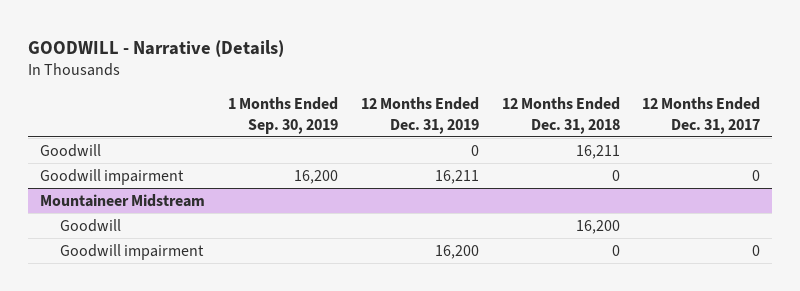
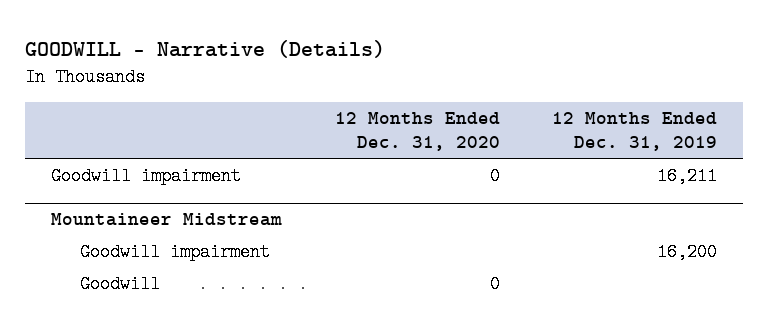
[227,97,338,134] 1 Months Ended Sep. 30, 2019 -> none
[501,97,620,134] 12 Months Ended Dec. 31, 2018 -> none
[642,97,761,134] 12 Months Ended Dec. 31, 2017 -> none
none -> [334,111,500,152] 12 Months Ended Dec. 31, 2020
[39,143,101,157] Goodwill -> none
[59,218,121,232] Goodwill -> [80,274,161,293] Goodwill

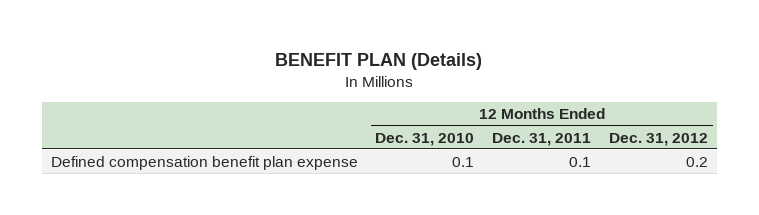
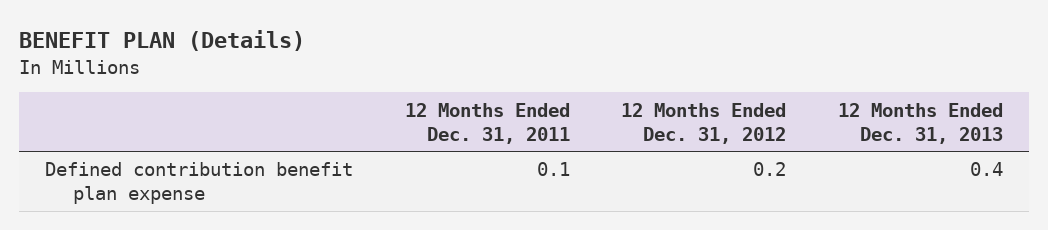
[375,132,475,146] Dec. 31, 2010 -> none
none -> [838,102,1004,144] 12 Months Ended Dec. 31, 2013
[50,156,358,171] Defined compensation benefit plan expense -> [44,162,353,205] Defined contribution benefit plan expense

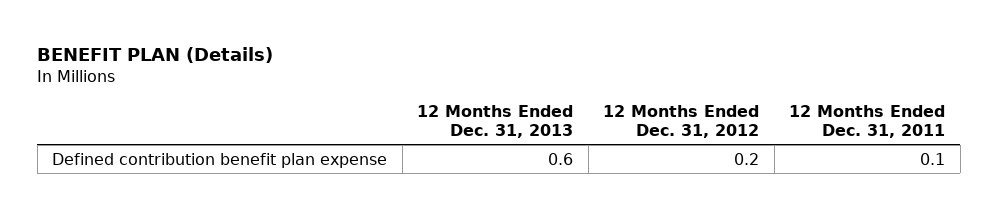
[970,162,1004,177] 0.4 -> [548,152,574,165] 0.6

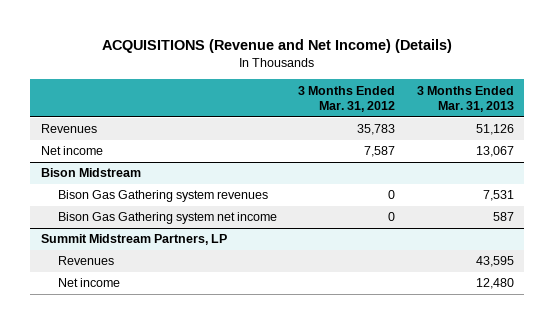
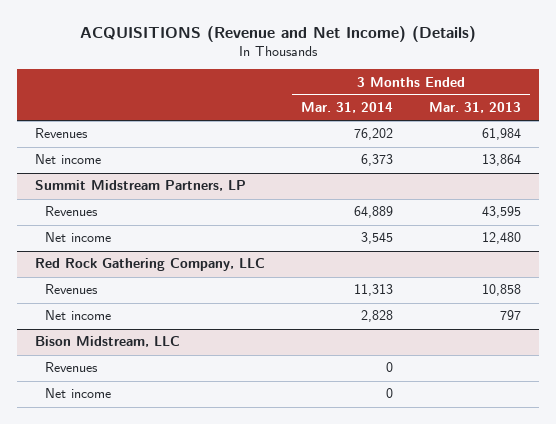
[298,85,396,113] 3 Months Ended Mar. 31, 2012 -> none
none -> [301,102,394,114] Mar. 31, 2014
[40,168,141,178] Bison Midstream -> none
[57,190,268,203] Bison Gas Gathering system revenues -> none
[57,212,277,225] Bison Gas Gathering system net income -> none
[475,124,514,136] 51,126 -> [481,128,521,141] 61,984
[475,146,514,158] 13,067 -> [481,154,521,167] 13,864
none -> [35,258,266,272] Red Rock Gathering Company, LLC
none -> [44,284,98,295] Revenues
none -> [44,310,111,321] Net income
none -> [35,336,181,348] Bison Midstream, LLC
none -> [44,362,98,373] Revenues
none -> [44,388,111,399] Net income

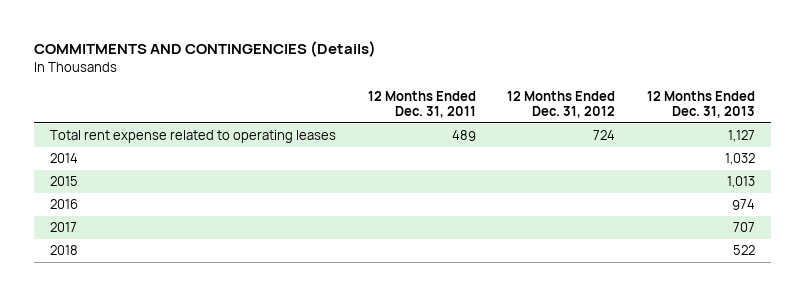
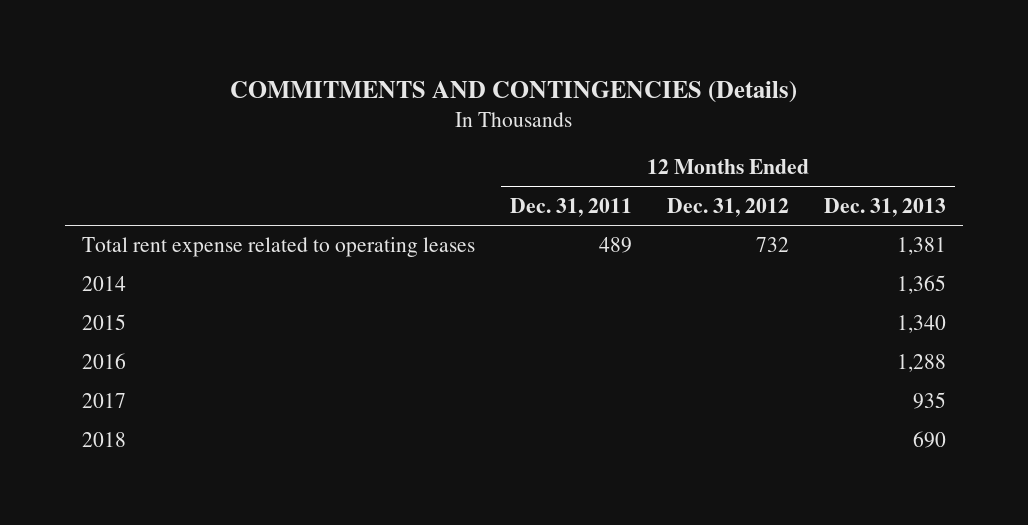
[593,130,616,141] 724 -> [755,237,789,253] 732
[728,130,756,143] 1,127 -> [896,237,946,256] 1,381
[725,153,756,166] 1,032 -> [896,275,946,295] 1,365
[727,176,756,189] 1,013 -> [896,315,946,334] 1,340
[732,199,756,211] 974 -> [896,354,946,373] 1,288
[733,222,756,233] 707 -> [912,392,946,410] 935
[733,245,756,256] 522 -> [912,431,946,449] 690

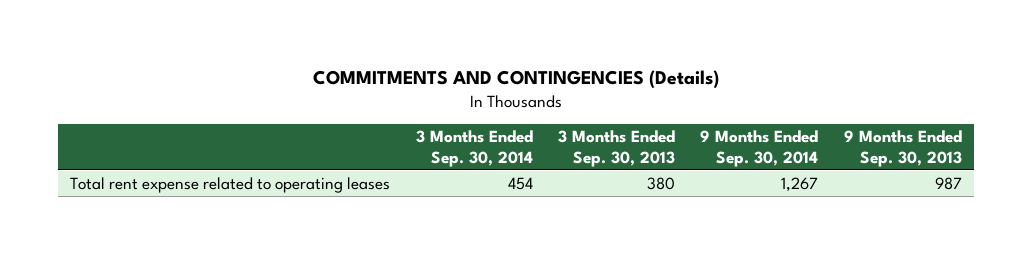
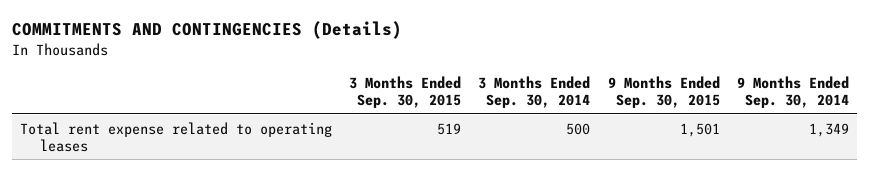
[558,130,676,167] 3 Months Ended Sep. 30, 2013 -> none
[843,130,962,167] 9 Months Ended Sep. 30, 2013 -> none
none -> [349,76,462,109] 3 Months Ended Sep. 30, 2015
none -> [607,76,720,109] 9 Months Ended Sep. 30, 2015
[507,177,533,191] 454 -> [566,122,591,135] 500
[781,177,819,193] 1,267 -> [808,122,849,137] 1,349

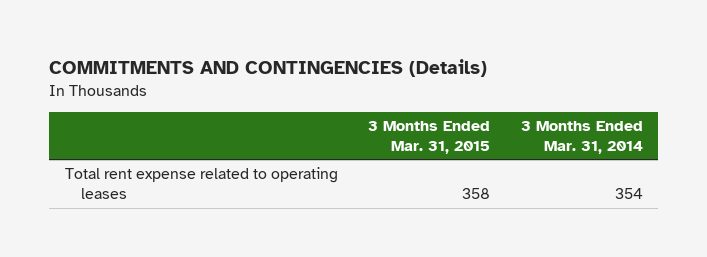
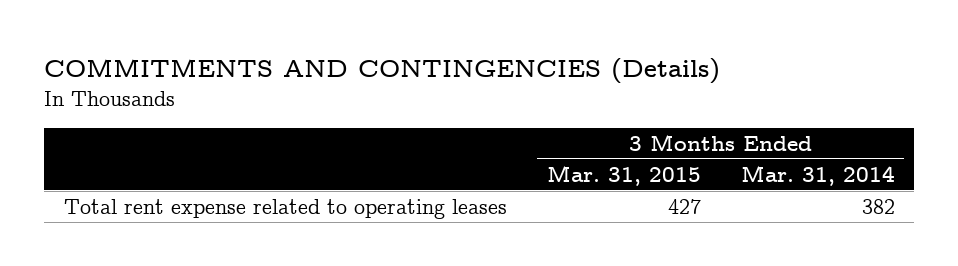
[462,188,491,200] 358 -> [667,198,701,214] 427
[614,188,643,200] 354 -> [861,198,895,214] 382

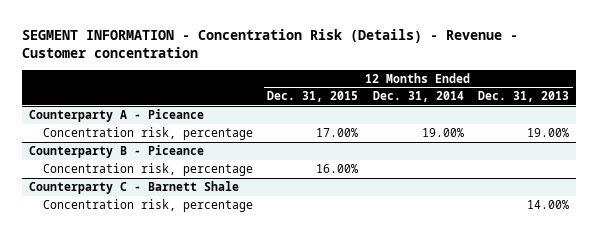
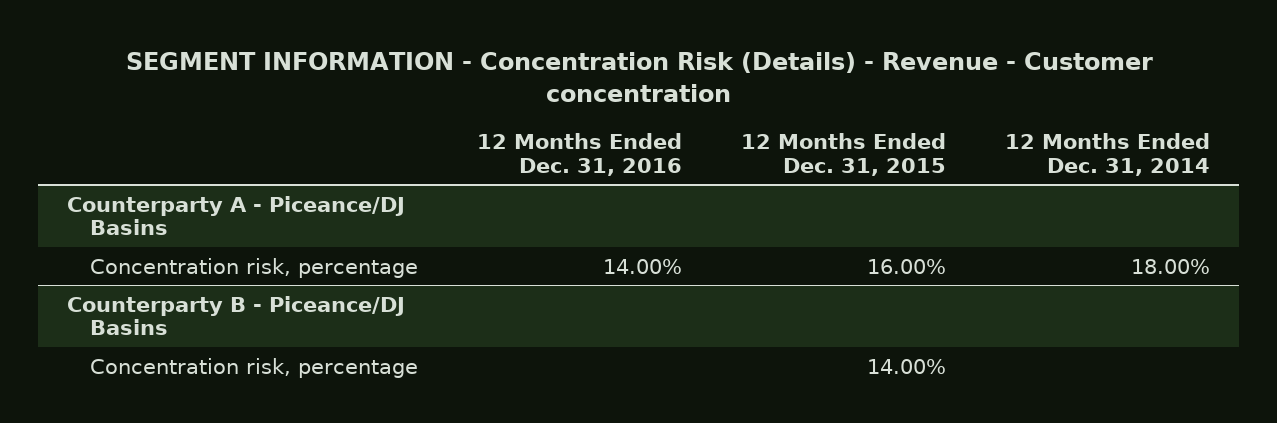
[478,91,570,103] Dec. 31, 2013 -> none
none -> [476,132,682,176] 12 Months Ended Dec. 31, 2016
[29,180,240,194] Counterparty C - Barnett Shale -> none
[42,198,253,212] Concentration risk, percentage -> none
[29,108,205,122] Counterparty A - Piceance -> [67,195,406,236] Counterparty A - Piceance/DJ Basins
[316,127,359,137] 17.00% -> [866,258,946,274] 16.00%
[421,127,464,137] 19.00% -> [1130,258,1210,274] 18.00%
[29,144,205,158] Counterparty B - Piceance -> [67,295,406,336] Counterparty B - Piceance/DJ Basins
[316,163,359,173] 16.00% -> [866,358,946,374] 14.00%

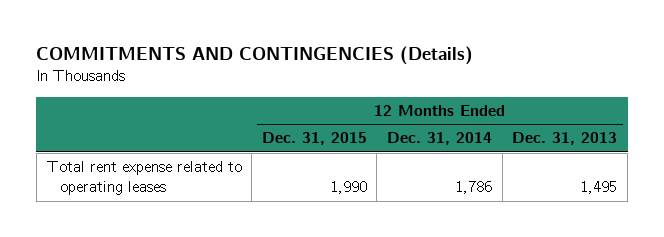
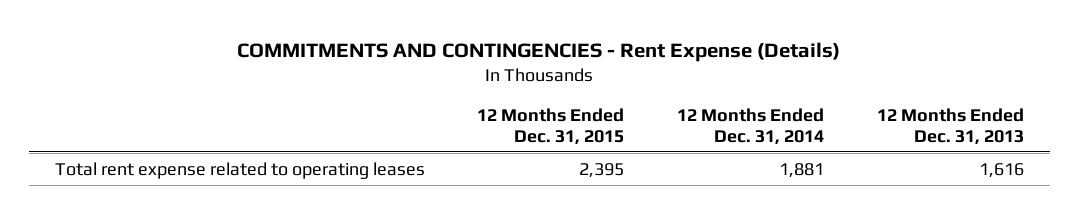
[36,46,474,66] COMMITMENTS AND CONTINGENCIES (Details) -> [237,41,841,62] COMMITMENTS AND CONTINGENCIES - Rent Expense (Details)
[329,181,367,195] 1,990 -> [579,162,625,178] 2,395
[455,181,493,195] 1,786 -> [778,162,824,178] 1,881
[580,181,618,195] 1,495 -> [978,162,1024,178] 1,616

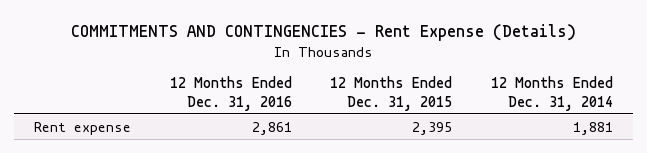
[876,107,1024,146] 12 Months Ended Dec. 31, 2013 -> none
none -> [169,76,292,111] 12 Months Ended Dec. 31, 2016
[54,161,425,179] Total rent expense related to operating leases -> [33,122,131,136] Rent expense

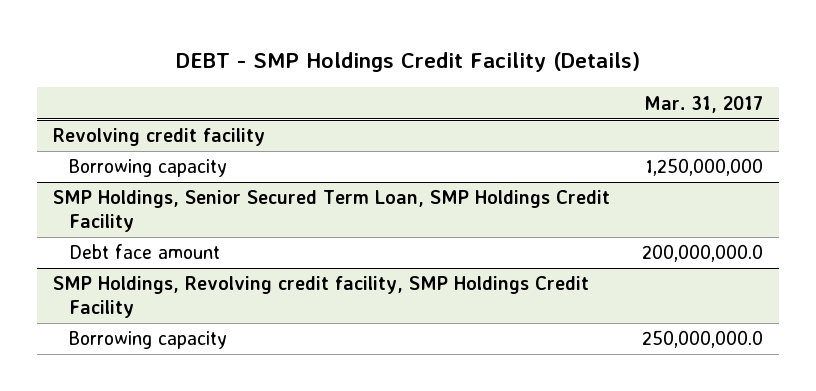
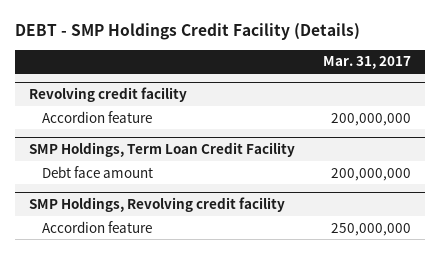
[68,159,227,178] Borrowing capacity -> none
[68,331,227,350] Borrowing capacity -> none
none -> [42,110,153,123] Accordion feature
[53,190,611,232] SMP Holdings, Senior Secured Term Loan, SMP Holdings Credit Facility -> [28,142,295,158] SMP Holdings, Term Loan Credit Facility
[642,244,764,263] 200,000,000.0 -> [330,167,411,181] 200,000,000
[53,276,590,318] SMP Holdings, Revolving credit facility, SMP Holdings Credit Facility -> [28,197,285,213] SMP Holdings, Revolving credit facility
none -> [42,220,153,233] Accordion feature

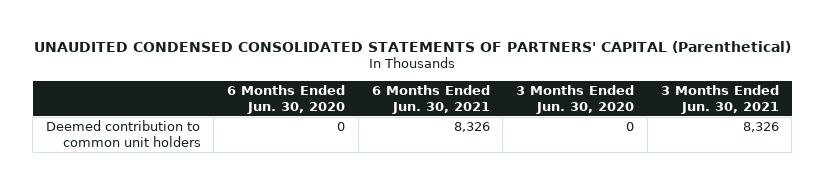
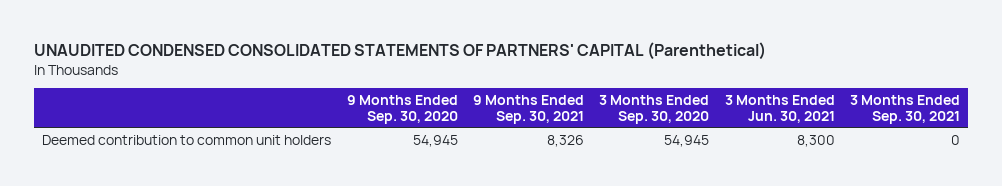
[227,84,346,114] 6 Months Ended Jun. 30, 2020 -> none
[371,84,490,114] 6 Months Ended Jun. 30, 2021 -> none
[516,84,635,114] 3 Months Ended Jun. 30, 2020 -> none
none -> [346,94,458,125] 9 Months Ended Sep. 30, 2020
none -> [473,94,585,125] 9 Months Ended Sep. 30, 2021
none -> [599,94,710,125] 3 Months Ended Sep. 30, 2020
none -> [850,94,961,125] 3 Months Ended Sep. 30, 2021
[742,122,779,133] 8,326 -> [796,135,835,148] 8,300

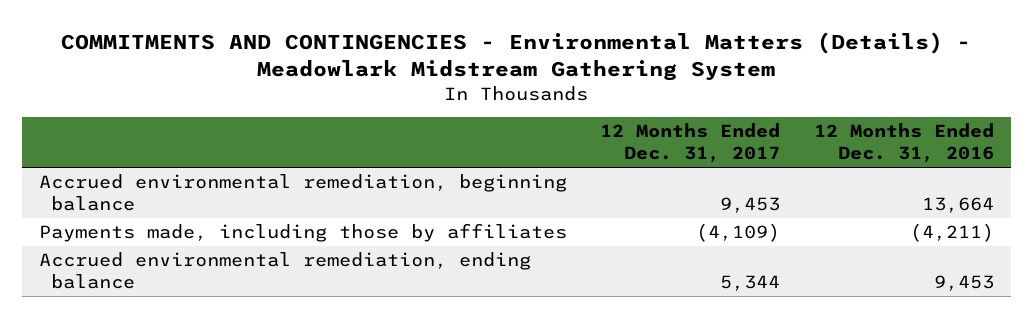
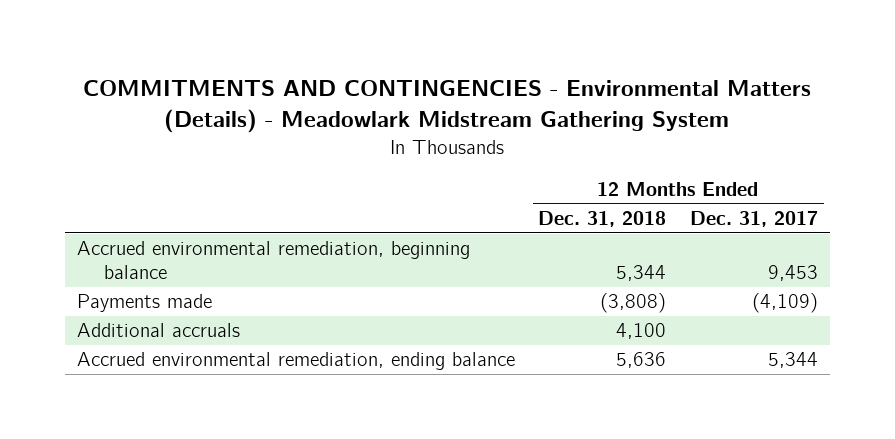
[814,123,995,164] 12 Months Ended Dec. 31, 2016 -> none
none -> [538,211,667,228] Dec. 31, 2018
[38,223,567,243] Payments made, including those by affiliates -> [76,294,212,313] Payments made
none -> [76,323,240,338] Additional accruals

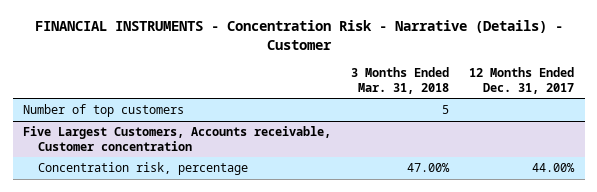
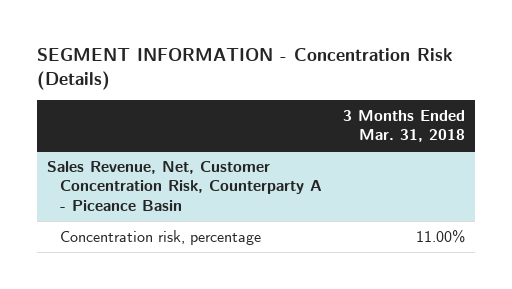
[34,20,563,51] FINANCIAL INSTRUMENTS - Concentration Risk - Narrative (Details) - Customer -> [36,47,453,90] SEGMENT INFORMATION - Concentration Risk (Details)
[469,67,575,94] 12 Months Ended Dec. 31, 2017 -> none
[22,104,184,118] Number of top customers -> none
[22,126,331,151] Five Largest Customers, Accounts receivable, Customer concentration -> none
none -> [47,160,323,211] Sales Revenue, Net, Customer Concentration Risk, Counterparty A - Piceance Basin
[407,163,451,173] 47.00% -> [415,228,465,243] 11.00%

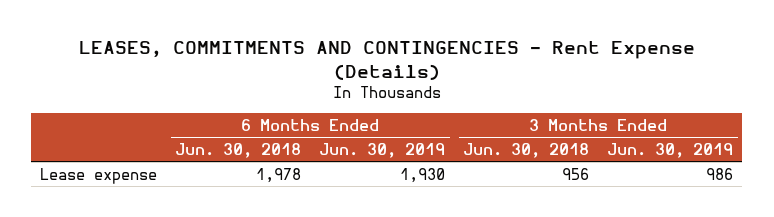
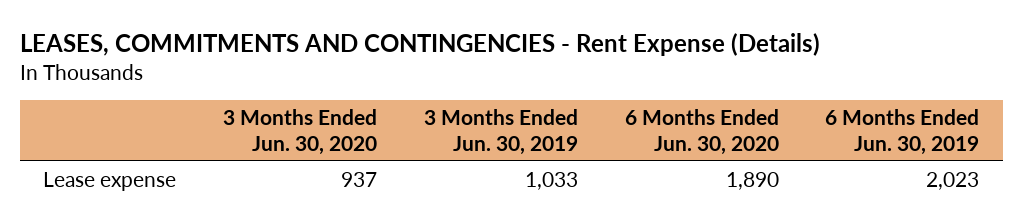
[175,142,302,158] Jun. 30, 2018 -> none
[463,142,590,158] Jun. 30, 2018 -> none
none -> [223,109,378,156] 3 Months Ended Jun. 30, 2020
none -> [624,109,779,156] 6 Months Ended Jun. 30, 2020
[400,167,446,183] 1,930 -> [926,171,980,190] 2,023
[706,167,734,180] 986 -> [524,171,578,190] 1,033

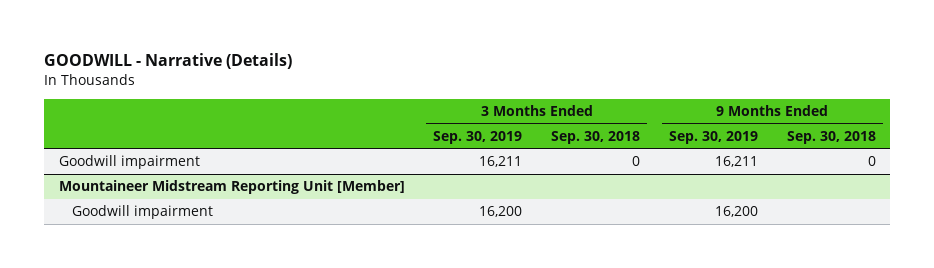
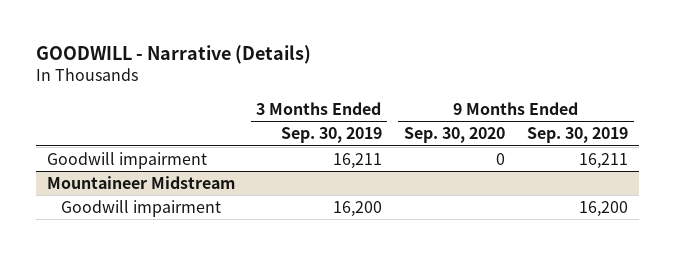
[551,130,641,144] Sep. 30, 2018 -> none
[786,130,876,144] Sep. 30, 2018 -> none
none -> [403,127,505,144] Sep. 30, 2020
[58,180,405,195] Mountaineer Midstream Reporting Unit [Member] -> [46,175,235,189] Mountaineer Midstream

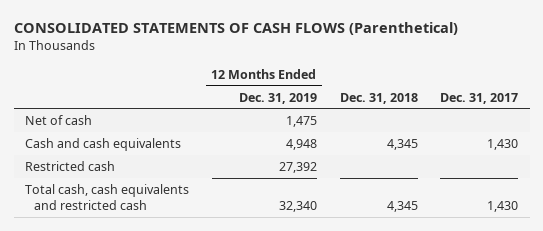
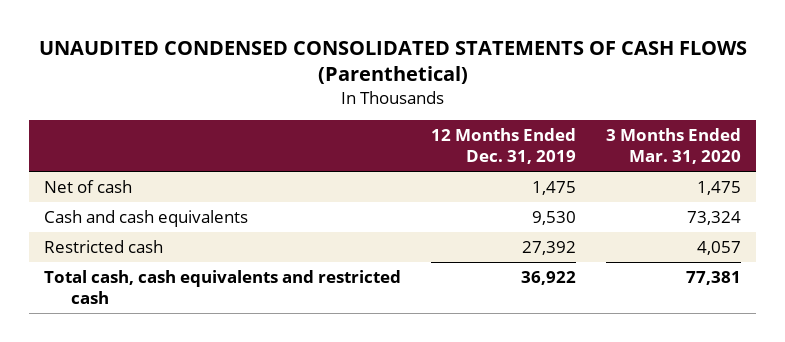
[13,22,458,36] CONSOLIDATED STATEMENTS OF CASH FLOWS (Parenthetical) -> [38,41,747,85] UNAUDITED CONDENSED CONSOLIDATED STATEMENTS OF CASH FLOWS (Parenthetical)
[339,92,418,104] Dec. 31, 2018 -> none
[440,92,519,104] Dec. 31, 2017 -> none
none -> [606,128,742,165] 3 Months Ended Mar. 31, 2020
[285,138,317,150] 4,948 -> [532,210,577,225] 9,530
[278,201,317,213] 32,340 -> [521,270,577,285] 36,922

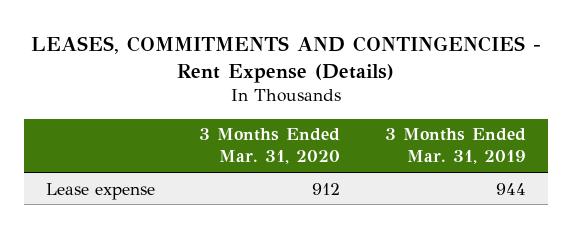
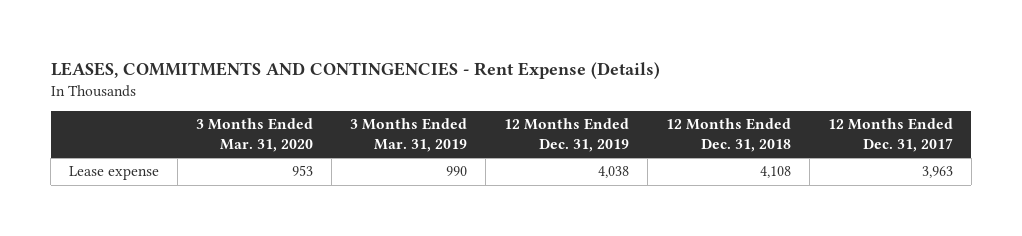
none -> [504,118,630,153] 12 Months Ended Dec. 31, 2019
none -> [666,118,792,153] 12 Months Ended Dec. 31, 2018
none -> [827,118,953,153] 12 Months Ended Dec. 31, 2017
[312,182,341,195] 912 -> [292,165,314,177] 953
[495,182,526,195] 944 -> [446,166,468,177] 990

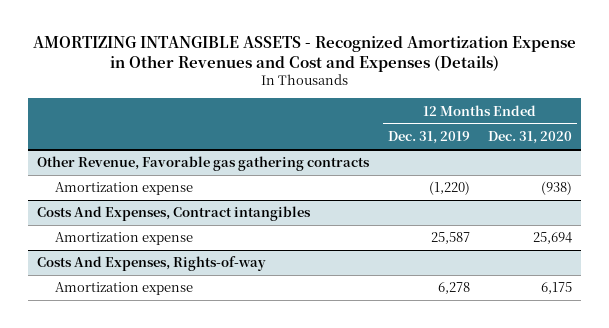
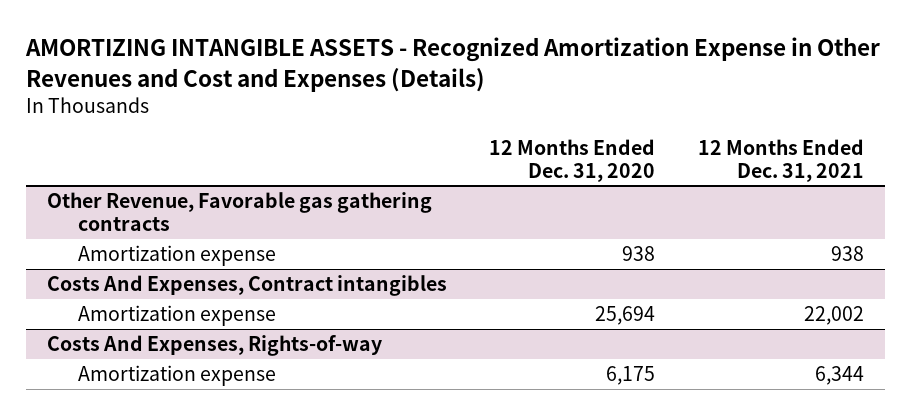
[387,131,470,145] Dec. 31, 2019 -> none
none -> [697,138,864,182] 12 Months Ended Dec. 31, 2021
[540,181,572,196] (938) -> [622,246,656,262] 938

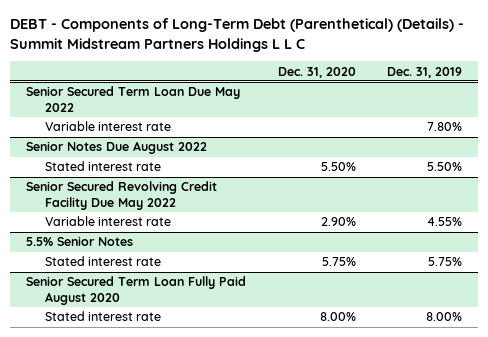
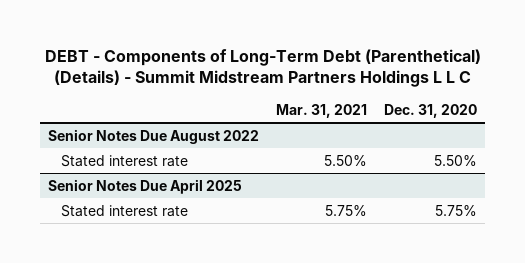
[387,66,463,78] Dec. 31, 2019 -> none
none -> [276,103,368,118] Mar. 31, 2021
[25,86,240,112] Senior Secured Term Loan Due May 2022 -> none
[44,121,171,132] Variable interest rate -> none
[44,216,171,227] Variable interest rate -> none
[25,236,133,247] 5.5% Senior Notes -> none
[25,181,217,210] Senior Secured Revolving Credit Facility Due May 2022 -> [48,178,243,194] Senior Notes Due April 2025
[25,276,246,305] Senior Secured Term Loan Fully Paid August 2020 -> none
[44,311,161,322] Stated interest rate -> none

